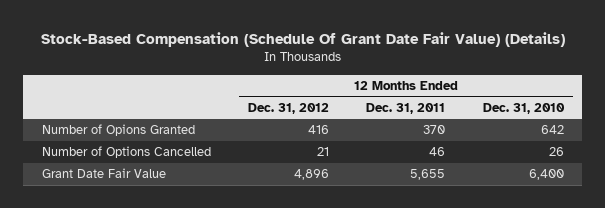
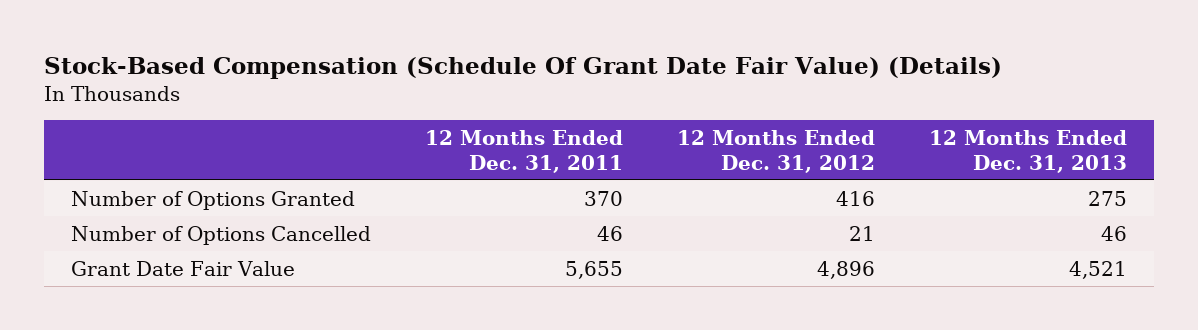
[482,102,565,114] Dec. 31, 2010 -> none
none -> [929,130,1128,173] 12 Months Ended Dec. 31, 2013
[41,124,195,137] Number of Opions Granted -> [70,190,355,210] Number of Options Granted

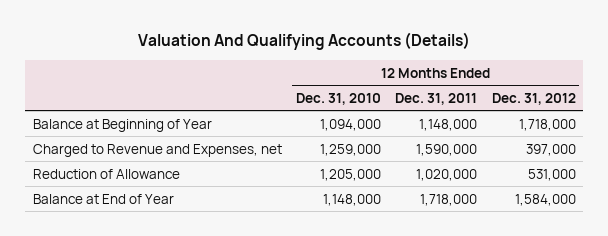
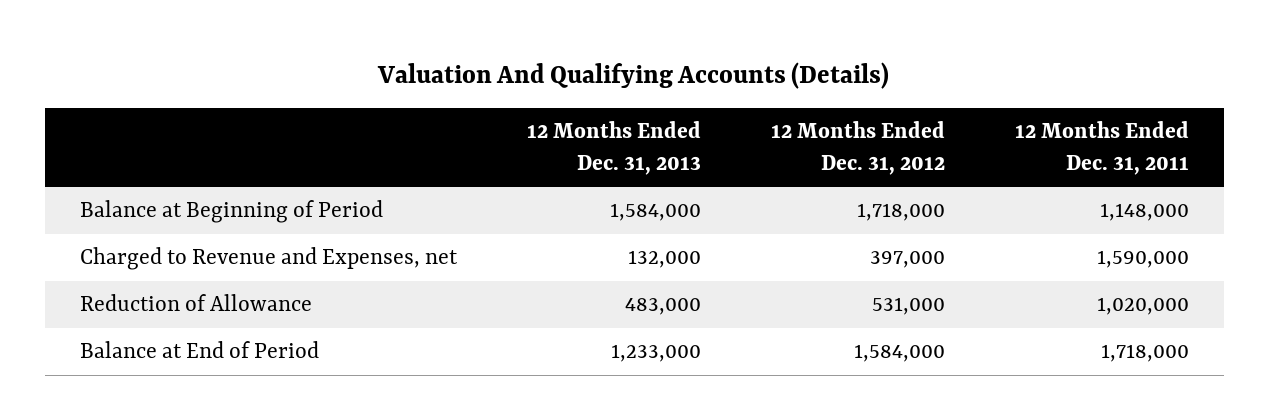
[295,92,381,105] Dec. 31, 2010 -> none
none -> [526,120,701,175] 12 Months Ended Dec. 31, 2013
[32,118,212,132] Balance at Beginning of Year -> [79,200,383,224] Balance at Beginning of Period
[32,193,174,204] Balance at End of Year -> [79,341,319,359] Balance at End of Period

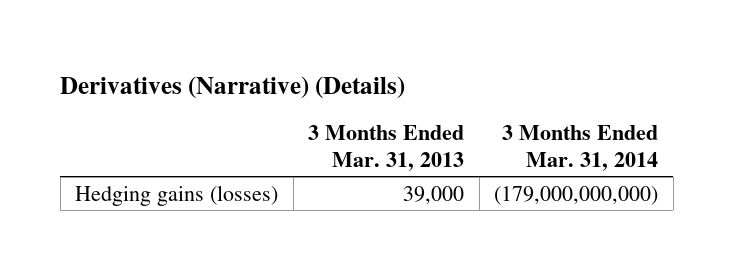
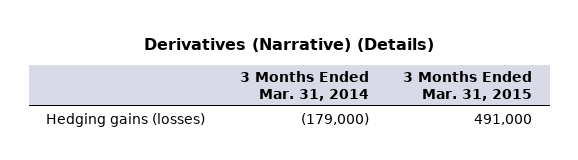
[308,124,465,171] 3 Months Ended Mar. 31, 2013 -> none
none -> [403,70,533,101] 3 Months Ended Mar. 31, 2015
[494,185,659,205] (179,000,000,000) -> [300,113,369,126] (179,000)

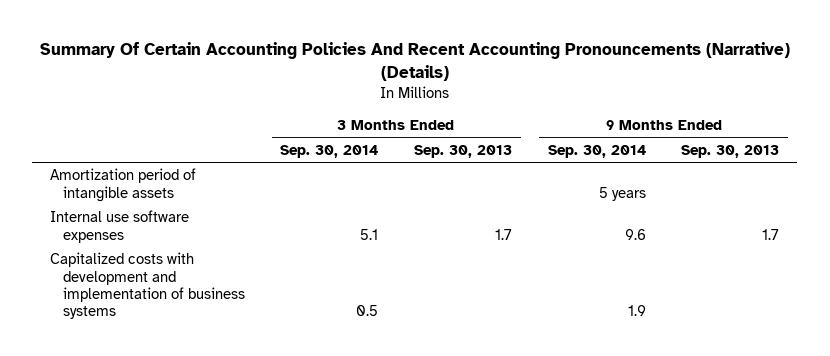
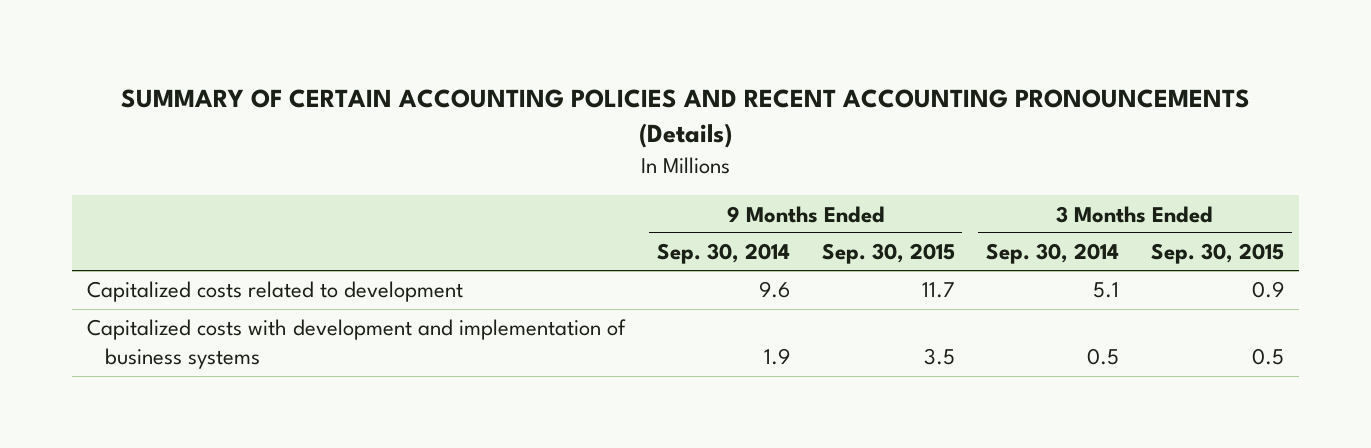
[39,42,790,82] Summary Of Certain Accounting Policies And Recent Accounting Pronouncements (Narrative) (Details) -> [120,88,1250,148] SUMMARY OF CERTAIN ACCOUNTING POLICIES AND RECENT ACCOUNTING PRONOUNCEMENTS (Details)
[414,145,513,159] Sep. 30, 2013 -> none
[681,145,780,159] Sep. 30, 2013 -> none
none -> [821,243,955,265] Sep. 30, 2015
none -> [1150,243,1284,265] Sep. 30, 2015
[50,168,197,202] Amortization period of intangible assets -> none
[50,210,190,243] Internal use software expenses -> [87,281,464,303] Capitalized costs related to development

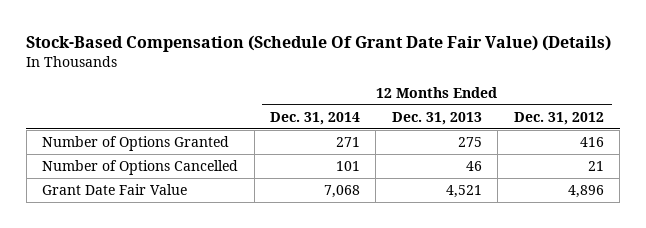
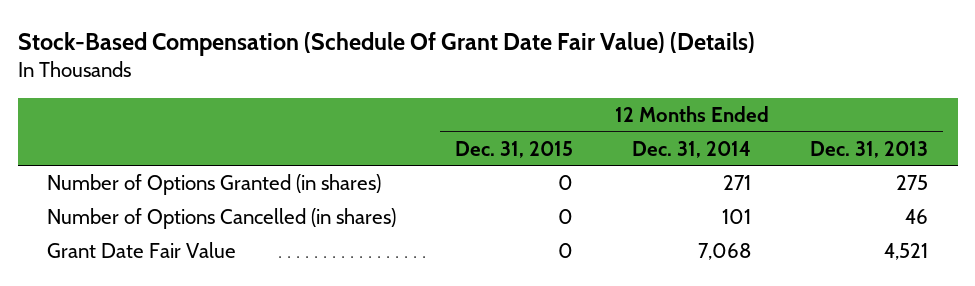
[513,111,604,125] Dec. 31, 2012 -> none
none -> [455,140,574,158] Dec. 31, 2015
[42,135,230,151] Number of Options Granted -> [47,174,382,196] Number of Options Granted (in shares)
[42,159,239,175] Number of Options Cancelled -> [47,208,397,230] Number of Options Cancelled (in shares)

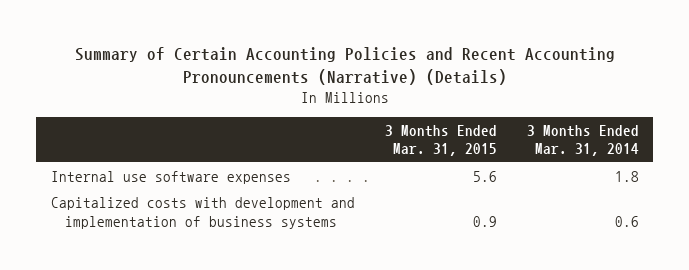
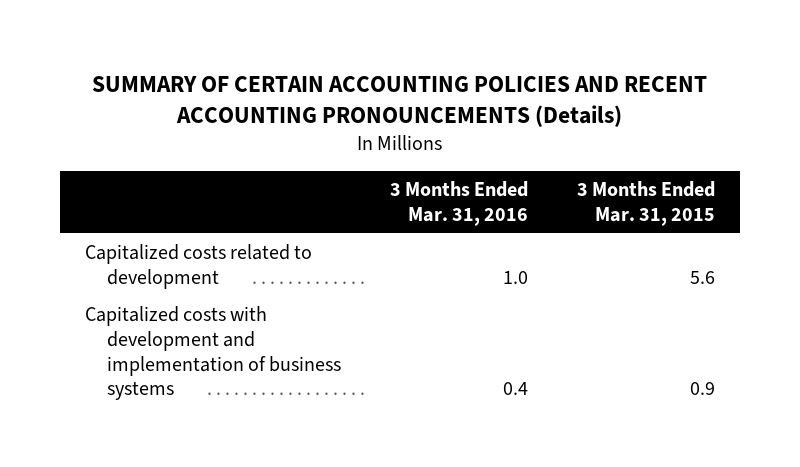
[74,47,615,86] Summary of Certain Accounting Policies and Recent Accounting Pronouncements (Narrative) (Details) -> [92,75,708,128] SUMMARY OF CERTAIN ACCOUNTING POLICIES AND RECENT ACCOUNTING PRONOUNCEMENTS (Details)
[526,124,639,157] 3 Months Ended Mar. 31, 2014 -> none
none -> [390,181,529,226] 3 Months Ended Mar. 31, 2016
[50,170,291,184] Internal use software expenses -> [84,244,312,290] Capitalized costs related to development

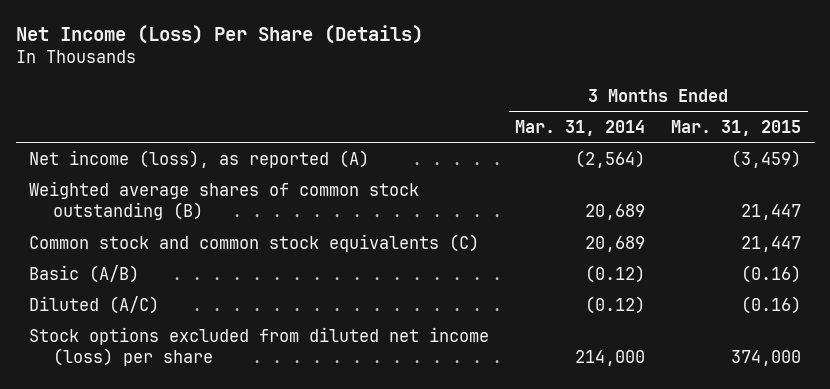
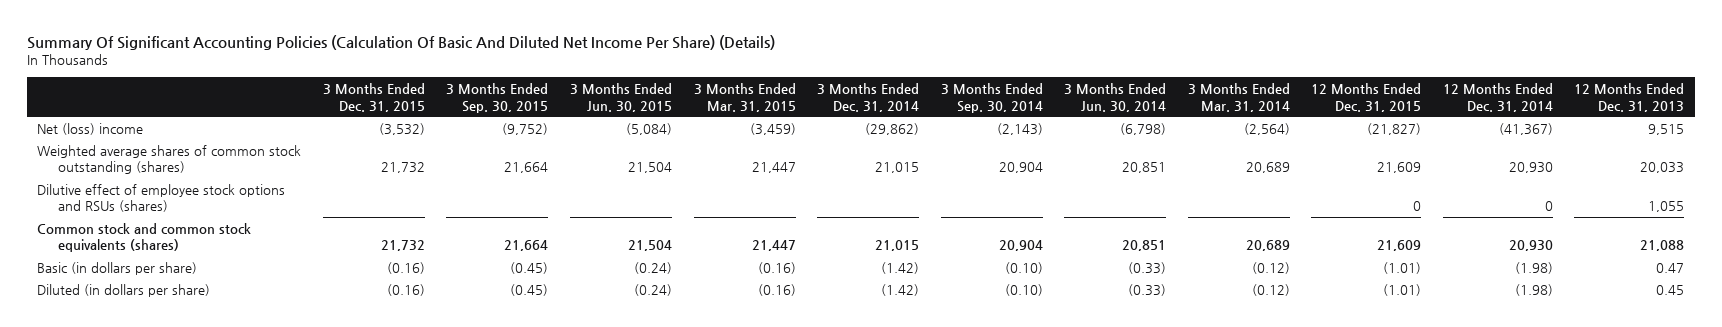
[15,25,423,45] Net Income (Loss) Per Share (Details) -> [26,34,775,50] Summary Of Significant Accounting Policies (Calculation Of Basic And Diluted Net Income Per Share) (Details)
none -> [322,82,425,112] 3 Months Ended Dec. 31, 2015
none -> [446,82,549,113] 3 Months Ended Sep. 30, 2015
none -> [570,82,673,112] 3 Months Ended Jun. 30, 2015
none -> [817,82,920,112] 3 Months Ended Dec. 31, 2014
none -> [940,82,1043,113] 3 Months Ended Sep. 30, 2014
none -> [1064,82,1167,112] 3 Months Ended Jun. 30, 2014
none -> [1311,82,1422,112] 12 Months Ended Dec. 31, 2015
none -> [1442,82,1553,112] 12 Months Ended Dec. 31, 2014
none -> [1574,82,1685,112] 12 Months Ended Dec. 31, 2013
[28,326,489,366] Stock options excluded from diluted net income (loss) per share -> none
[28,149,369,168] Net income (loss), as reported (A) -> [37,122,144,135] Net (loss) income
[28,180,419,220] Weighted average shares of common stock outstanding (B) -> [37,144,302,175] Weighted average shares of common stock outstanding (shares)
none -> [37,183,286,213] Dilutive effect of employee stock options and RSUs (shares)
[28,233,479,252] Common stock and common stock equivalents (C) -> [37,222,252,253] Common stock and common stock equivalents (shares)
[28,264,139,283] Basic (A/B) -> [37,261,198,275] Basic (in dollars per share)
[28,295,159,314] Diluted (A/C) -> [37,283,211,297] Diluted (in dollars per share)

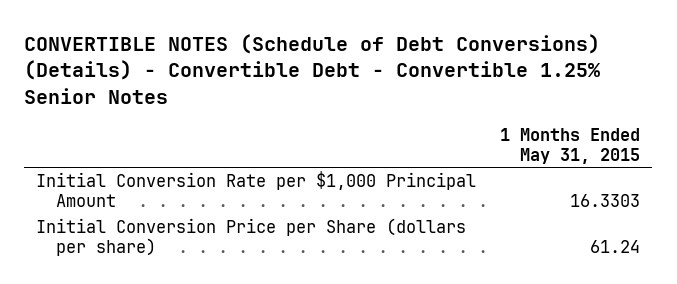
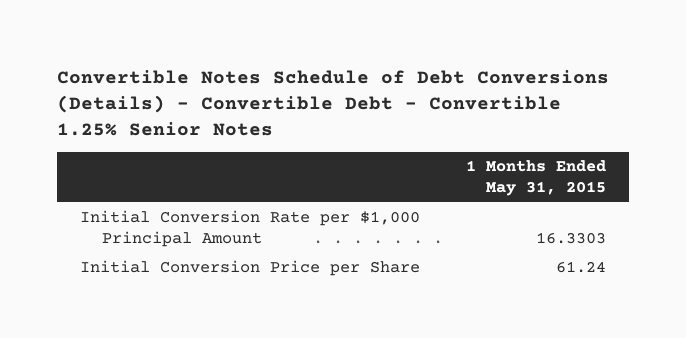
[24,33,601,105] CONVERTIBLE NOTES (Schedule of Debt Conversions) (Details) - Convertible Debt - Convertible 1.25% Senior Notes -> [56,70,609,137] Convertible Notes Schedule of Debt Conversions (Details) - Convertible Debt - Convertible 1.25% Senior Notes
[36,218,467,257] Initial Conversion Price per Share (dollars per share) -> [79,260,420,277] Initial Conversion Price per Share

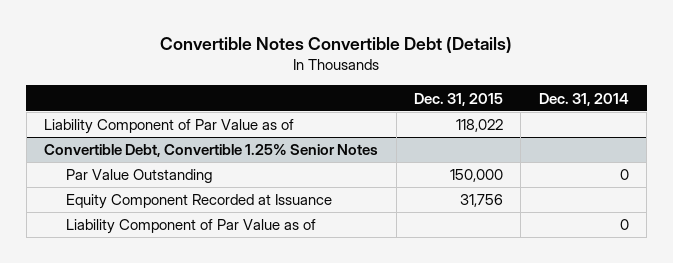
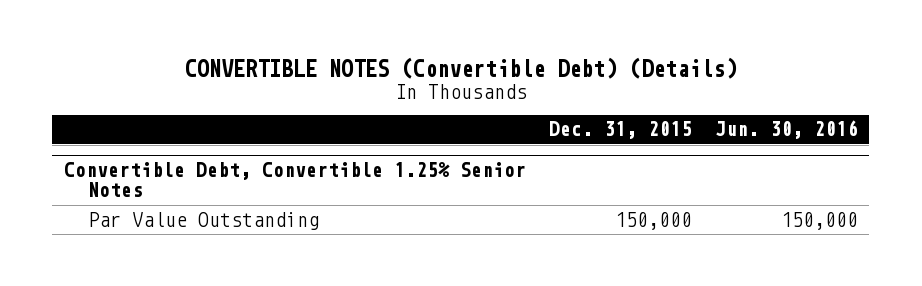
[160,36,513,53] Convertible Notes Convertible Debt (Details) -> [184,56,737,79] CONVERTIBLE NOTES (Convertible Debt) (Details)
[538,92,629,106] Dec. 31, 2014 -> none
none -> [714,120,858,140] Jun. 30, 2016
[44,119,295,135] Liability Component of Par Value as of -> none
[65,194,332,210] Equity Component Recorded at Issuance -> none
[65,219,316,235] Liability Component of Par Value as of -> none

